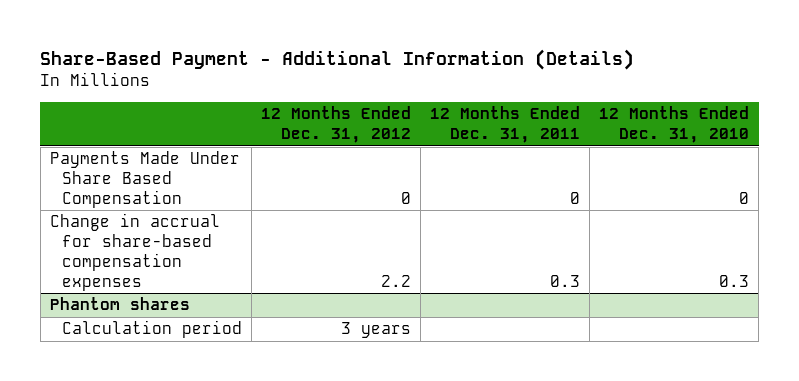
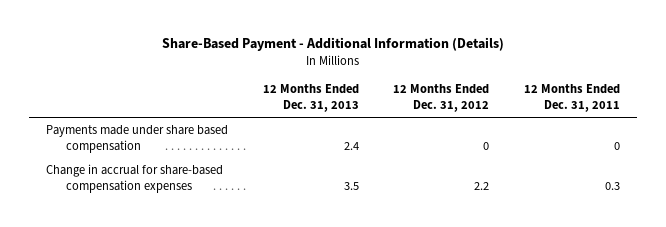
[599,106,750,144] 12 Months Ended Dec. 31, 2010 -> none
none -> [262,84,359,113] 12 Months Ended Dec. 31, 2013
[49,151,240,209] Payments Made Under Share Based Compensation -> [46,125,229,153] Payments made under share based compensation
[49,297,190,311] Phantom shares -> none
[61,320,242,339] Calculation period -> none

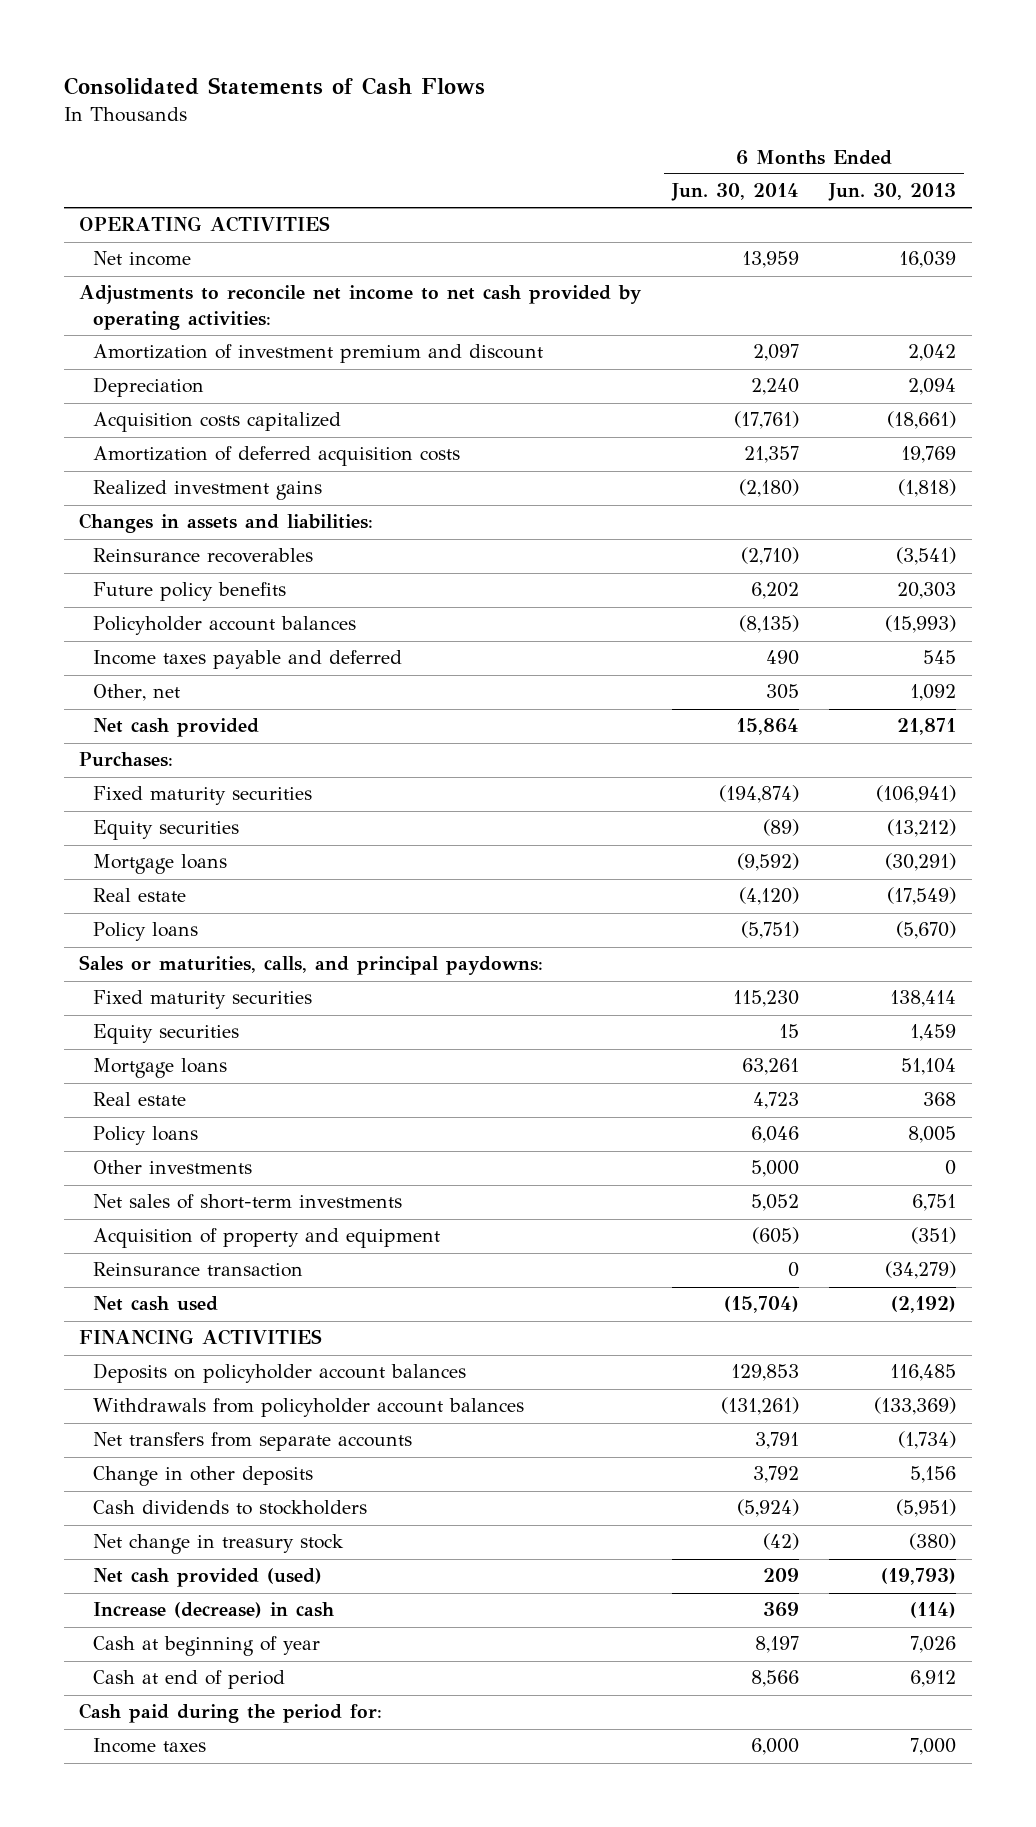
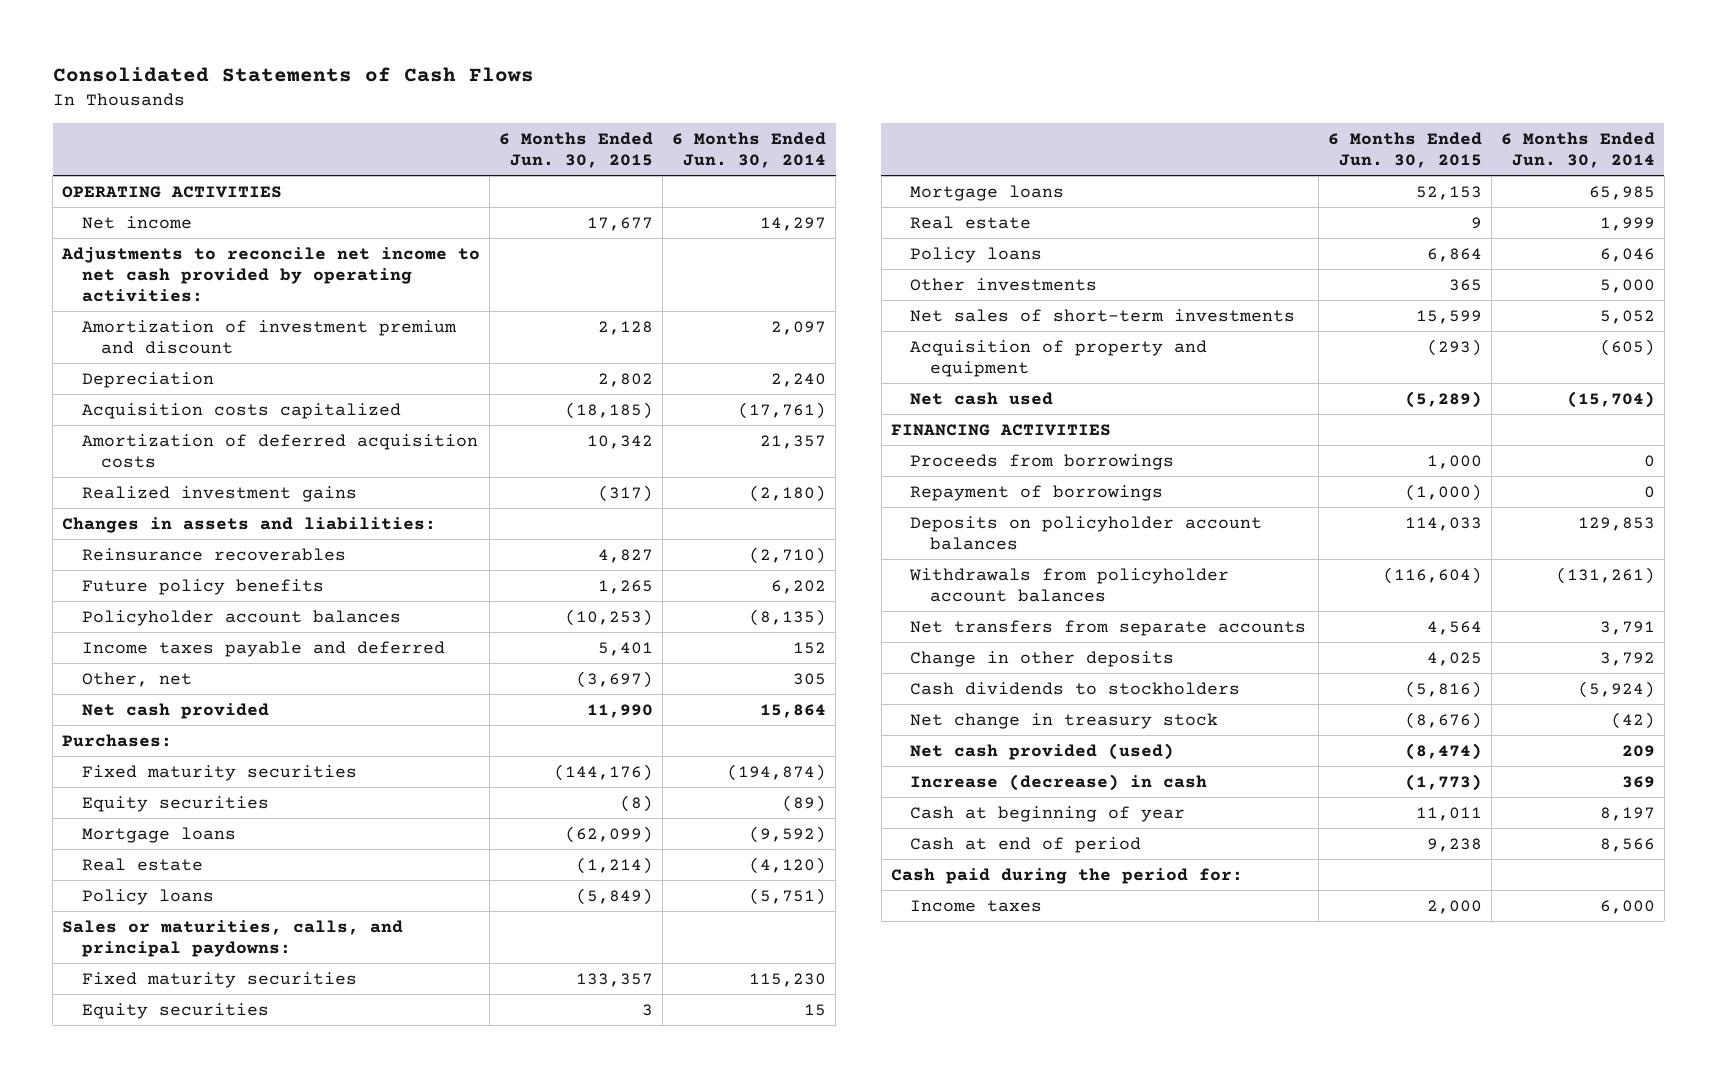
[828,183,957,202] Jun. 30, 2013 -> none
none -> [499,131,654,168] 6 Months Ended Jun. 30, 2015
[741,251,799,269] 13,959 -> [760,216,827,231] 14,297
[765,650,799,666] 490 -> [793,641,827,654] 152
[741,1058,799,1076] 63,261 -> [1588,185,1655,200] 65,985
[752,1092,799,1110] 4,723 -> [1599,216,1655,231] 1,999
[93,1262,304,1278] Reinsurance transaction -> none
none -> [910,453,1175,470] Proceeds from borrowings
none -> [910,484,1164,501] Repayment of borrowings

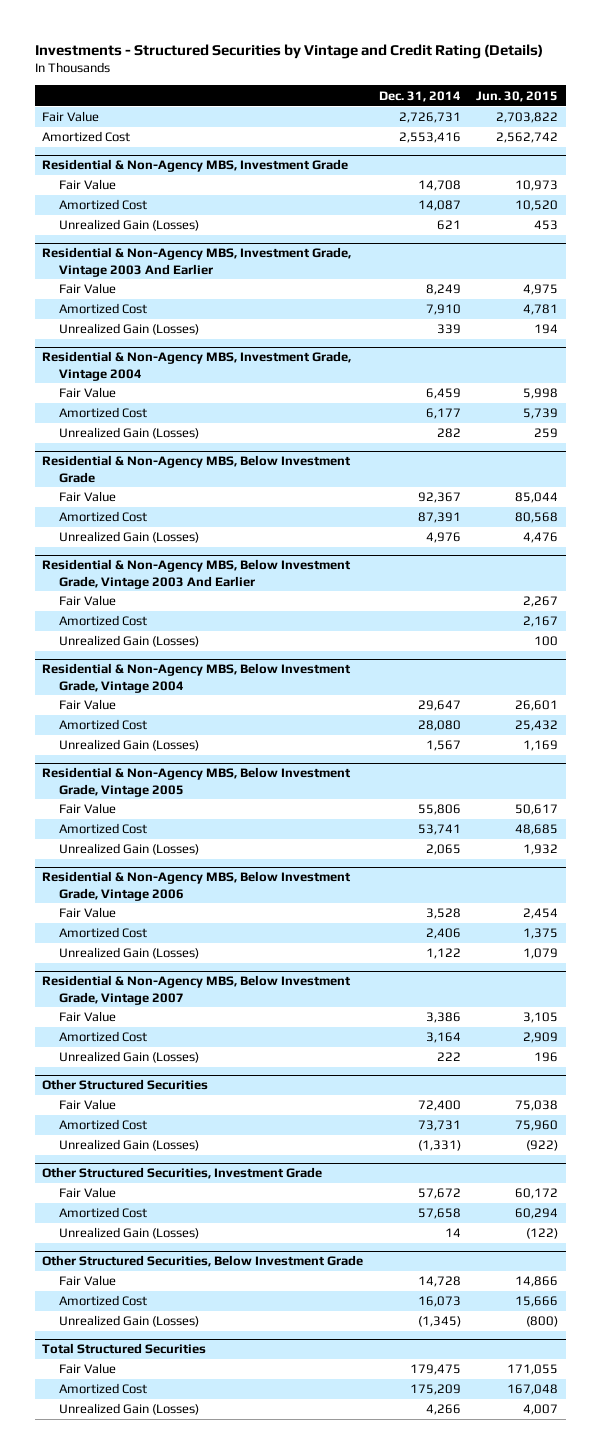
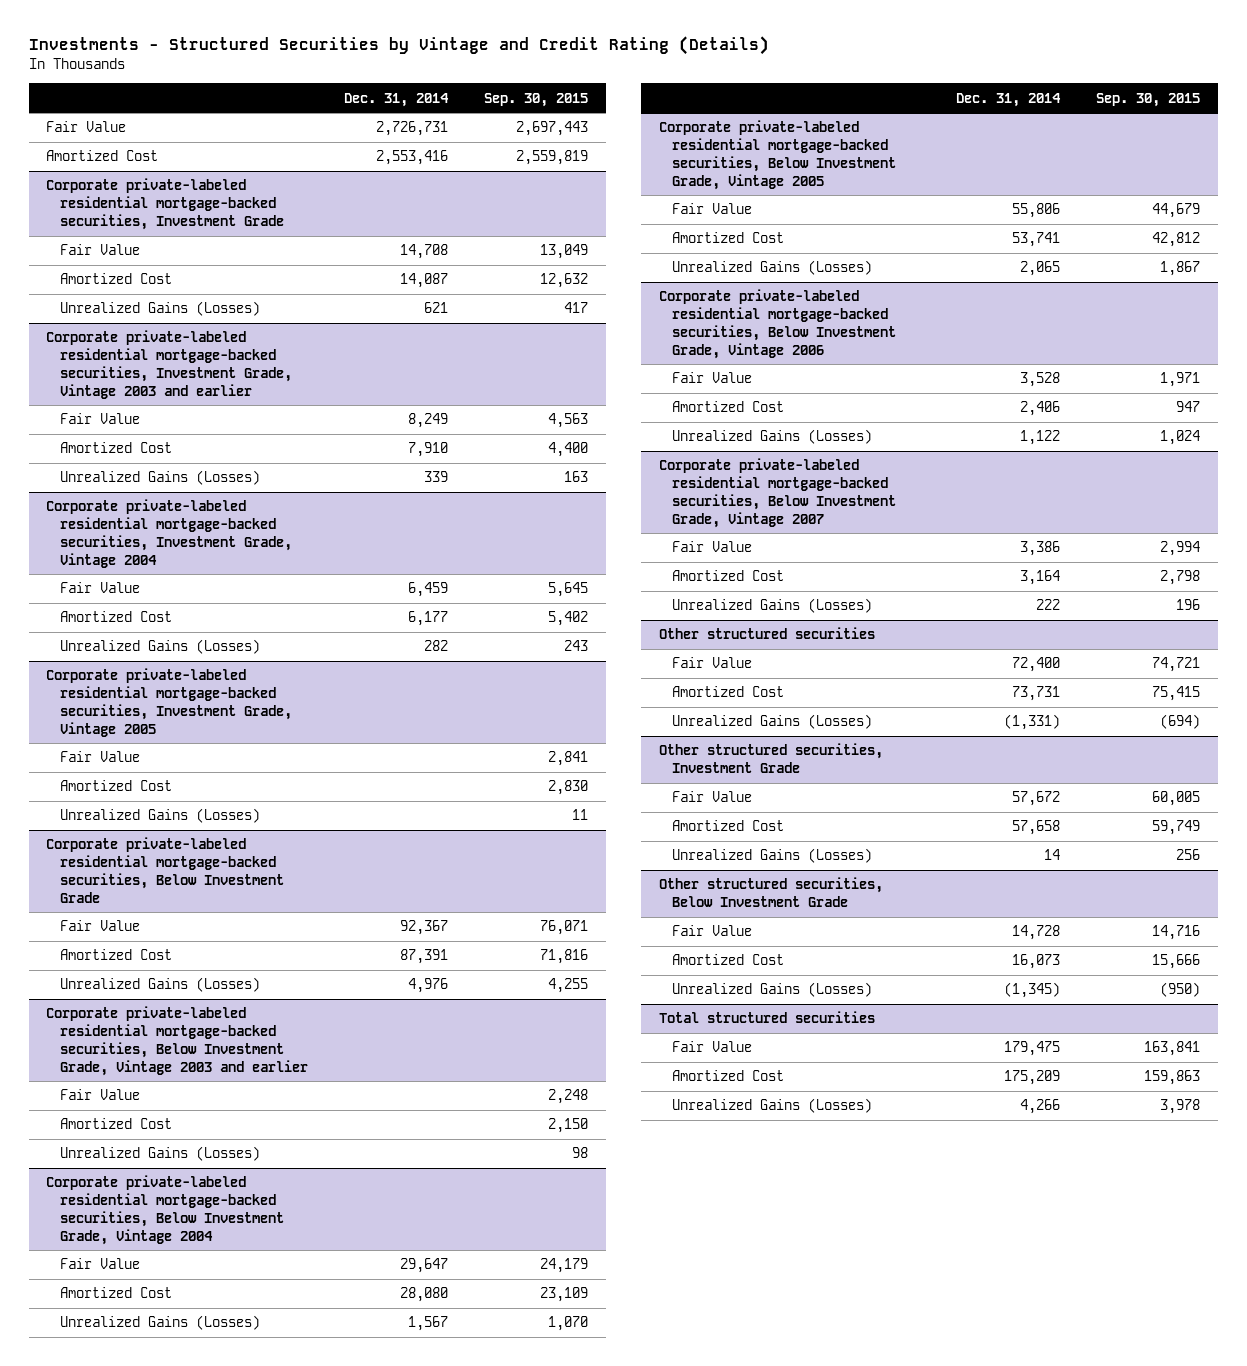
[476,90,559,102] Jun. 30, 2015 -> none
none -> [483,92,588,107] Sep. 30, 2015
[42,159,349,173] Residential & Non-Agency MBS, Investment Grade -> none
none -> [46,178,285,231] Corporate private-labeled residential mortgage-backed securities, Investment Grade
[42,247,352,277] Residential & Non-Agency MBS, Investment Grade, Vintage 2003 And Earlier -> none
[58,219,199,232] Unrealized Gain (Losses) -> [60,301,261,317] Unrealized Gains (Losses)
none -> [46,330,293,399] Corporate private-labeled residential mortgage-backed securities, Investment Grade, Vintage 2003 and earlier
[42,351,352,381] Residential & Non-Agency MBS, Investment Grade, Vintage 2004 -> none
[58,323,199,336] Unrealized Gain (Losses) -> [60,470,261,486] Unrealized Gains (Losses)
none -> [46,499,293,568] Corporate private-labeled residential mortgage-backed securities, Investment Grade, Vintage 2004
[42,455,352,483] Residential & Non-Agency MBS, Below Investment Grade -> none
[58,427,199,440] Unrealized Gain (Losses) -> [60,639,261,655] Unrealized Gains (Losses)
none -> [46,668,293,737] Corporate private-labeled residential mortgage-backed securities, Investment Grade, Vintage 2005
none -> [60,751,141,763] Fair Value
none -> [60,780,173,792] Amortized Cost
none -> [60,808,261,824] Unrealized Gains (Losses)
none -> [46,837,285,903] Corporate private-labeled residential mortgage-backed securities, Below Investment Grade
[42,559,352,589] Residential & Non-Agency MBS, Below Investment Grade, Vintage 2003 And Earlier -> none
[58,531,199,544] Unrealized Gain (Losses) -> [60,977,261,993] Unrealized Gains (Losses)
none -> [46,1006,309,1076] Corporate private-labeled residential mortgage-backed securities, Below Investment Grade, Vintage 2003 and earlier
[42,663,352,693] Residential & Non-Agency MBS, Below Investment Grade, Vintage 2004 -> none
[58,635,199,648] Unrealized Gain (Losses) -> [60,1146,261,1162] Unrealized Gains (Losses)
none -> [46,1175,285,1245] Corporate private-labeled residential mortgage-backed securities, Below Investment Grade, Vintage 2004
[42,767,352,797] Residential & Non-Agency MBS, Below Investment Grade, Vintage 2005 -> none
[58,739,199,752] Unrealized Gain (Losses) -> [60,1315,261,1331] Unrealized Gains (Losses)
none -> [658,120,897,190] Corporate private-labeled residential mortgage-backed securities, Below Investment Grade, Vintage 2005
[42,871,352,901] Residential & Non-Agency MBS, Below Investment Grade, Vintage 2006 -> none
[58,843,199,856] Unrealized Gain (Losses) -> [672,260,873,276] Unrealized Gains (Losses)
none -> [658,289,897,359] Corporate private-labeled residential mortgage-backed securities, Below Investment Grade, Vintage 2006
[42,975,352,1005] Residential & Non-Agency MBS, Below Investment Grade, Vintage 2007 -> none
[58,947,199,960] Unrealized Gain (Losses) -> [672,429,873,445] Unrealized Gains (Losses)
none -> [658,458,897,528] Corporate private-labeled residential mortgage-backed securities, Below Investment Grade, Vintage 2007
[58,1051,199,1064] Unrealized Gain (Losses) -> [672,598,873,614] Unrealized Gains (Losses)
[42,1079,209,1091] Other Structured Securities -> [658,627,875,640] Other structured securities
[58,1139,199,1152] Unrealized Gain (Losses) -> [672,714,873,730] Unrealized Gains (Losses)
[42,1167,323,1180] Other Structured Securities, Investment Grade -> [658,743,883,774] Other structured securities, Investment Grade
[58,1227,199,1240] Unrealized Gain (Losses) -> [672,848,873,864] Unrealized Gains (Losses)
[42,1255,364,1268] Other Structured Securities, Below Investment Grade -> [658,877,883,908] Other structured securities, Below Investment Grade
[58,1315,199,1328] Unrealized Gain (Losses) -> [672,982,873,998] Unrealized Gains (Losses)
[42,1343,207,1355] Total Structured Securities -> [658,1011,875,1024] Total structured securities
[58,1403,199,1416] Unrealized Gain (Losses) -> [672,1098,873,1114] Unrealized Gains (Losses)

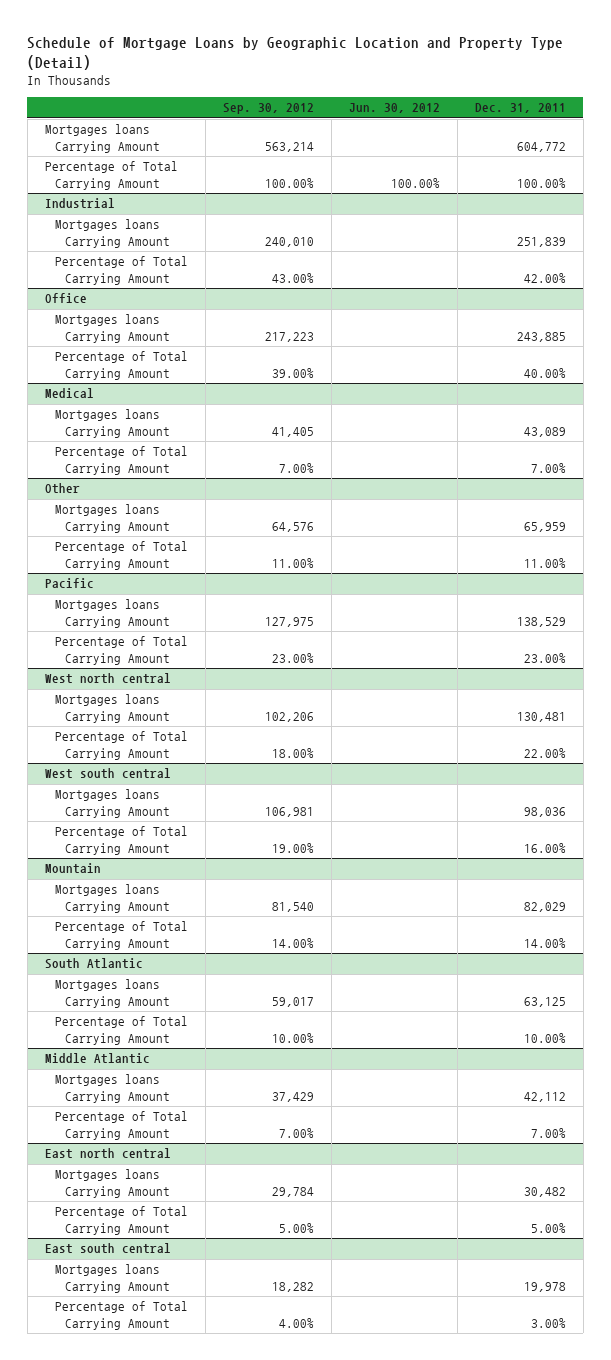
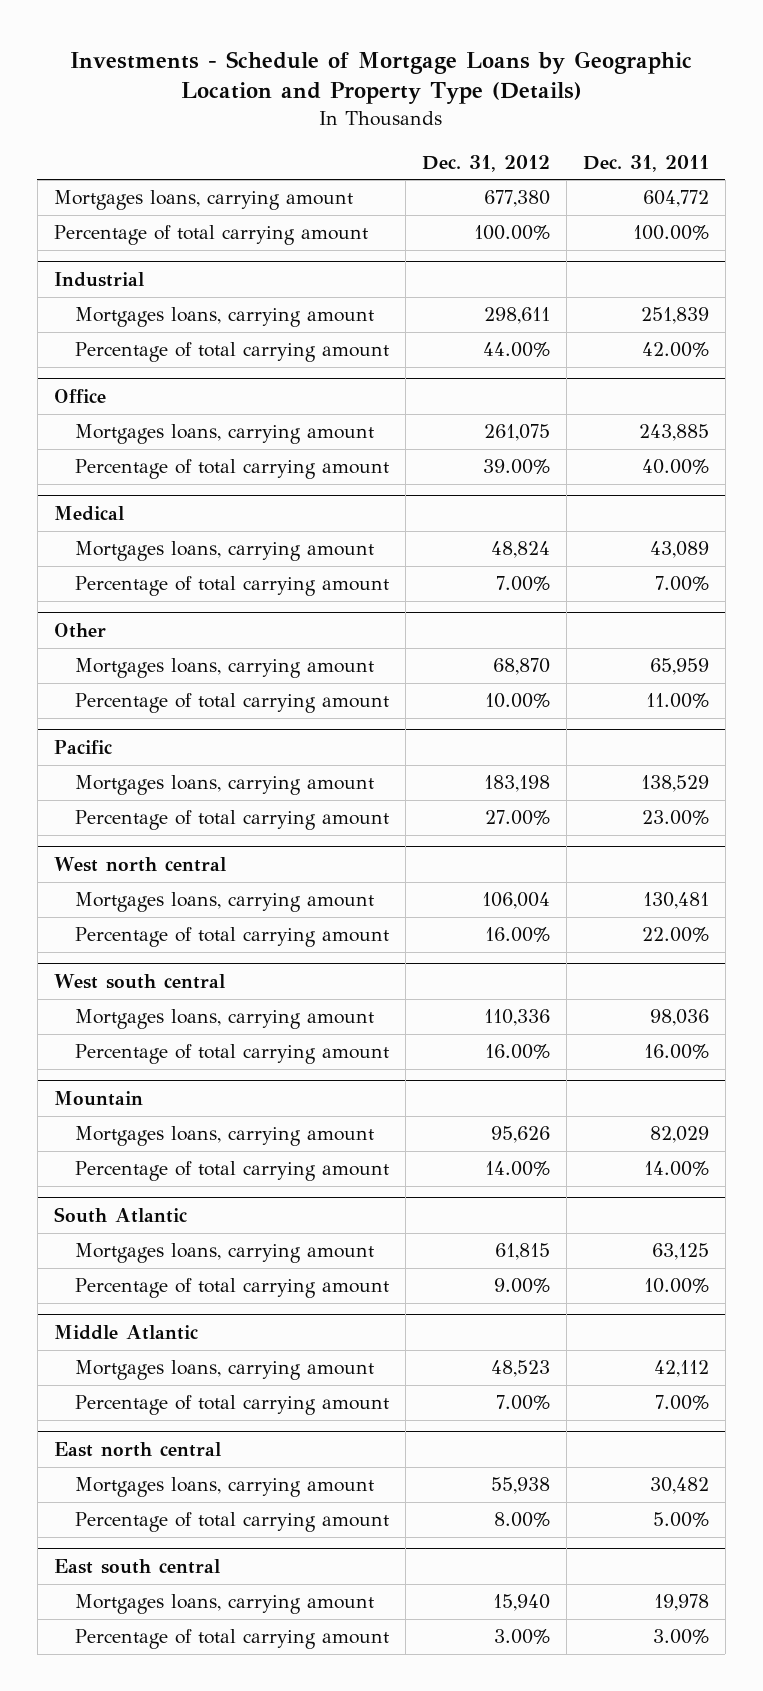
[27,37,564,70] Schedule of Mortgage Loans by Geographic Location and Property Type (Detail) -> [70,50,693,105] Investments - Schedule of Mortgage Loans by Geographic Location and Property Type (Details)
[222,103,314,115] Sep. 30, 2012 -> none
[348,103,440,114] Jun. 30, 2012 -> none
none -> [422,154,551,172] Dec. 31, 2012
[44,124,160,153] Mortgages loans Carrying Amount -> [53,190,353,211] Mortgages loans, carrying amount
[44,161,178,190] Percentage of Total Carrying Amount -> [53,225,368,246] Percentage of total carrying amount
[54,219,171,248] Mortgages loans Carrying Amount -> [75,307,375,328] Mortgages loans, carrying amount
[54,256,188,285] Percentage of Total Carrying Amount -> [75,342,390,363] Percentage of total carrying amount
[54,314,171,343] Mortgages loans Carrying Amount -> [75,424,375,445] Mortgages loans, carrying amount
[54,351,188,380] Percentage of Total Carrying Amount -> [75,459,390,480] Percentage of total carrying amount
[54,409,171,438] Mortgages loans Carrying Amount -> [75,541,375,562] Mortgages loans, carrying amount
[54,446,188,475] Percentage of Total Carrying Amount -> [75,576,390,597] Percentage of total carrying amount
[54,504,171,533] Mortgages loans Carrying Amount -> [75,658,375,679] Mortgages loans, carrying amount
[54,541,188,570] Percentage of Total Carrying Amount -> [75,693,390,714] Percentage of total carrying amount
[54,599,171,628] Mortgages loans Carrying Amount -> [75,775,375,796] Mortgages loans, carrying amount
[54,636,188,665] Percentage of Total Carrying Amount -> [75,810,390,831] Percentage of total carrying amount
[54,694,171,723] Mortgages loans Carrying Amount -> [75,892,375,913] Mortgages loans, carrying amount
[54,731,188,760] Percentage of Total Carrying Amount -> [75,927,390,948] Percentage of total carrying amount
[54,789,171,818] Mortgages loans Carrying Amount -> [75,1009,375,1030] Mortgages loans, carrying amount
[54,826,188,855] Percentage of Total Carrying Amount -> [75,1044,390,1065] Percentage of total carrying amount
[54,884,171,913] Mortgages loans Carrying Amount -> [75,1126,375,1147] Mortgages loans, carrying amount
[54,921,188,950] Percentage of Total Carrying Amount -> [75,1161,390,1182] Percentage of total carrying amount
[54,979,171,1008] Mortgages loans Carrying Amount -> [75,1243,375,1264] Mortgages loans, carrying amount
[54,1016,188,1045] Percentage of Total Carrying Amount -> [75,1278,390,1299] Percentage of total carrying amount
[54,1074,171,1103] Mortgages loans Carrying Amount -> [75,1360,375,1381] Mortgages loans, carrying amount
[54,1111,188,1140] Percentage of Total Carrying Amount -> [75,1395,390,1416] Percentage of total carrying amount
[54,1169,171,1198] Mortgages loans Carrying Amount -> [75,1477,375,1498] Mortgages loans, carrying amount
[54,1206,188,1235] Percentage of Total Carrying Amount -> [75,1512,390,1533] Percentage of total carrying amount
[54,1264,171,1293] Mortgages loans Carrying Amount -> [75,1594,375,1615] Mortgages loans, carrying amount
[54,1301,188,1330] Percentage of Total Carrying Amount -> [75,1629,390,1650] Percentage of total carrying amount

